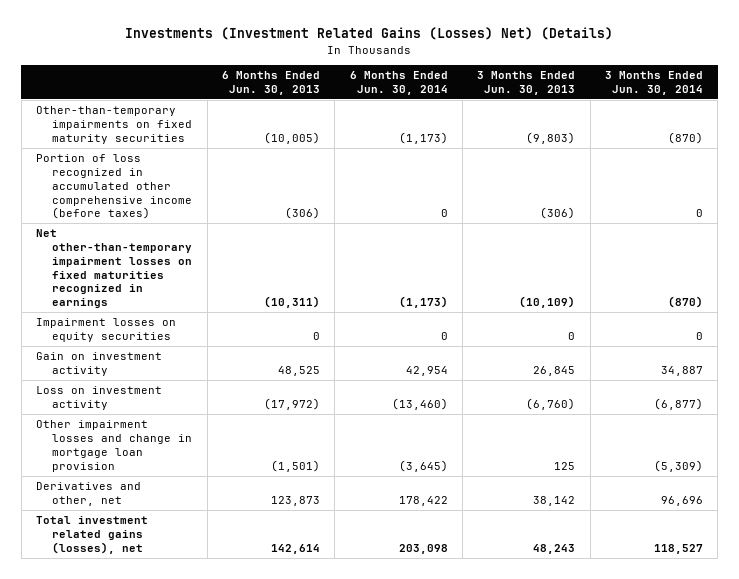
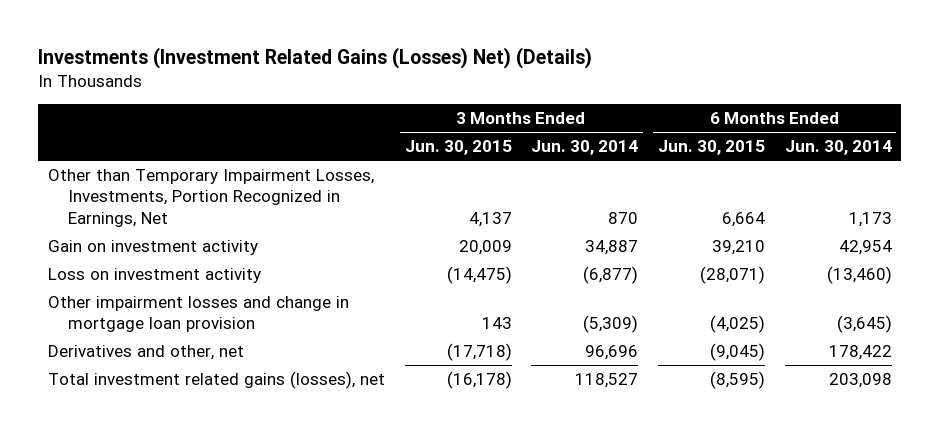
[221,71,320,95] 6 Months Ended Jun. 30, 2013 -> none
[477,71,576,95] 3 Months Ended Jun. 30, 2013 -> none
none -> [404,140,512,156] Jun. 30, 2015
none -> [657,140,765,156] Jun. 30, 2015
[35,106,193,144] Other-than-temporary impairments on fixed maturity securities -> none
[35,154,193,220] Portion of loss recognized in accumulated other comprehensive income (before taxes) -> none
[35,318,176,342] Impairment losses on equity securities -> none
[35,229,193,309] Net other-than-temporary impairment losses on fixed maturities recognized in earnings -> [48,168,375,227] Other than Temporary Impairment Losses, Investments, Portion Recognized in Earnings, Net
[398,296,448,309] (1,173) -> [848,211,892,227] 1,173
[667,296,703,309] (870) -> [608,211,639,224] 870

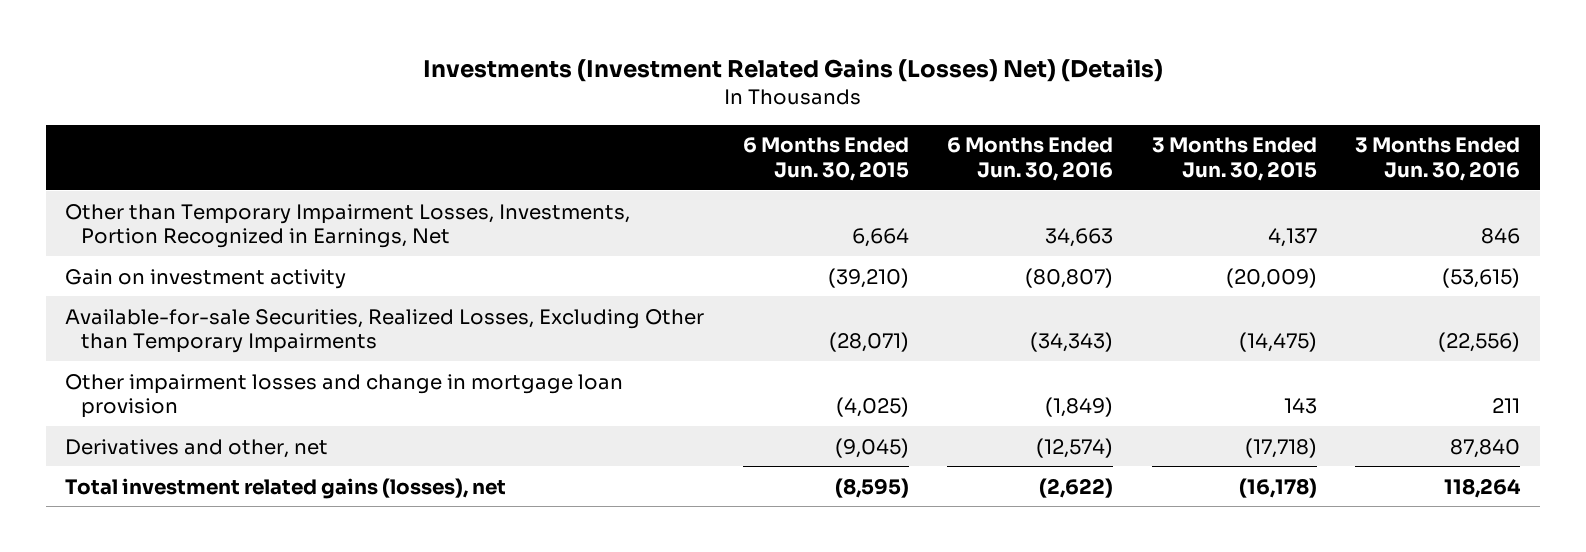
[531,140,639,156] Jun. 30, 2014 -> none
[784,140,892,156] Jun. 30, 2014 -> none
none -> [947,137,1114,181] 6 Months Ended Jun. 30, 2016
none -> [1355,137,1521,181] 3 Months Ended Jun. 30, 2016
[458,239,512,255] 20,009 -> [1225,267,1317,288] (20,009)
[711,239,765,255] 39,210 -> [827,267,909,288] (39,210)
[48,267,262,283] Loss on investment activity -> [65,308,705,354] Available-for-sale Securities, Realized Losses, Excluding Other than Temporary Impairments

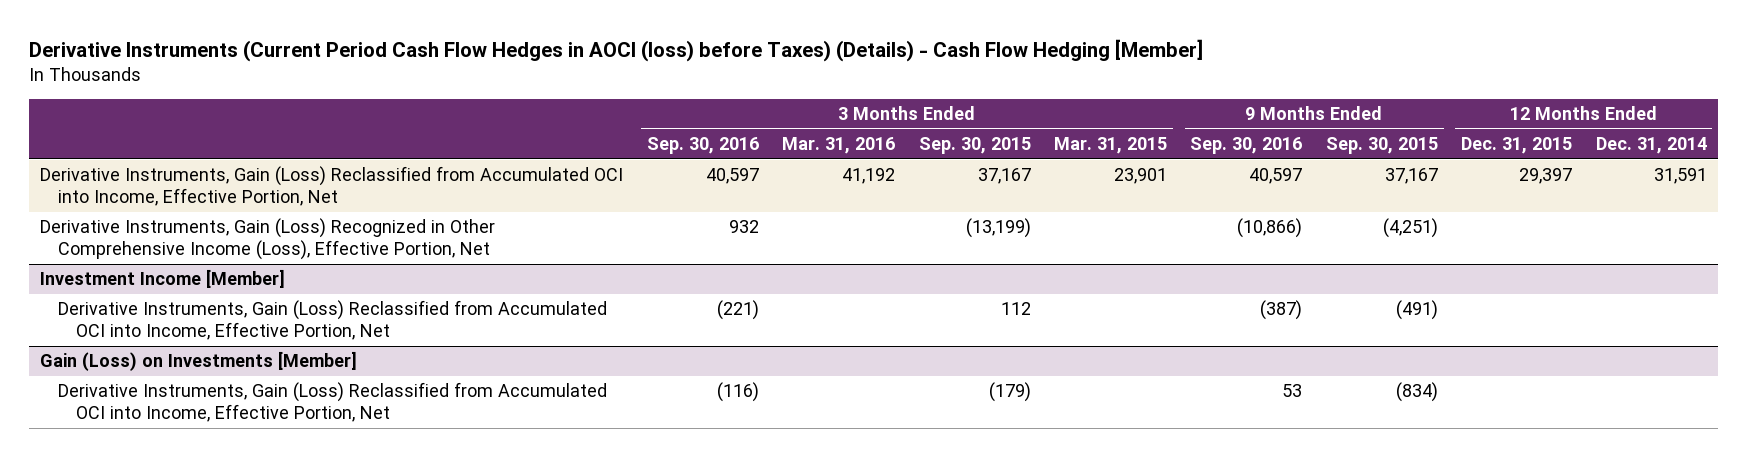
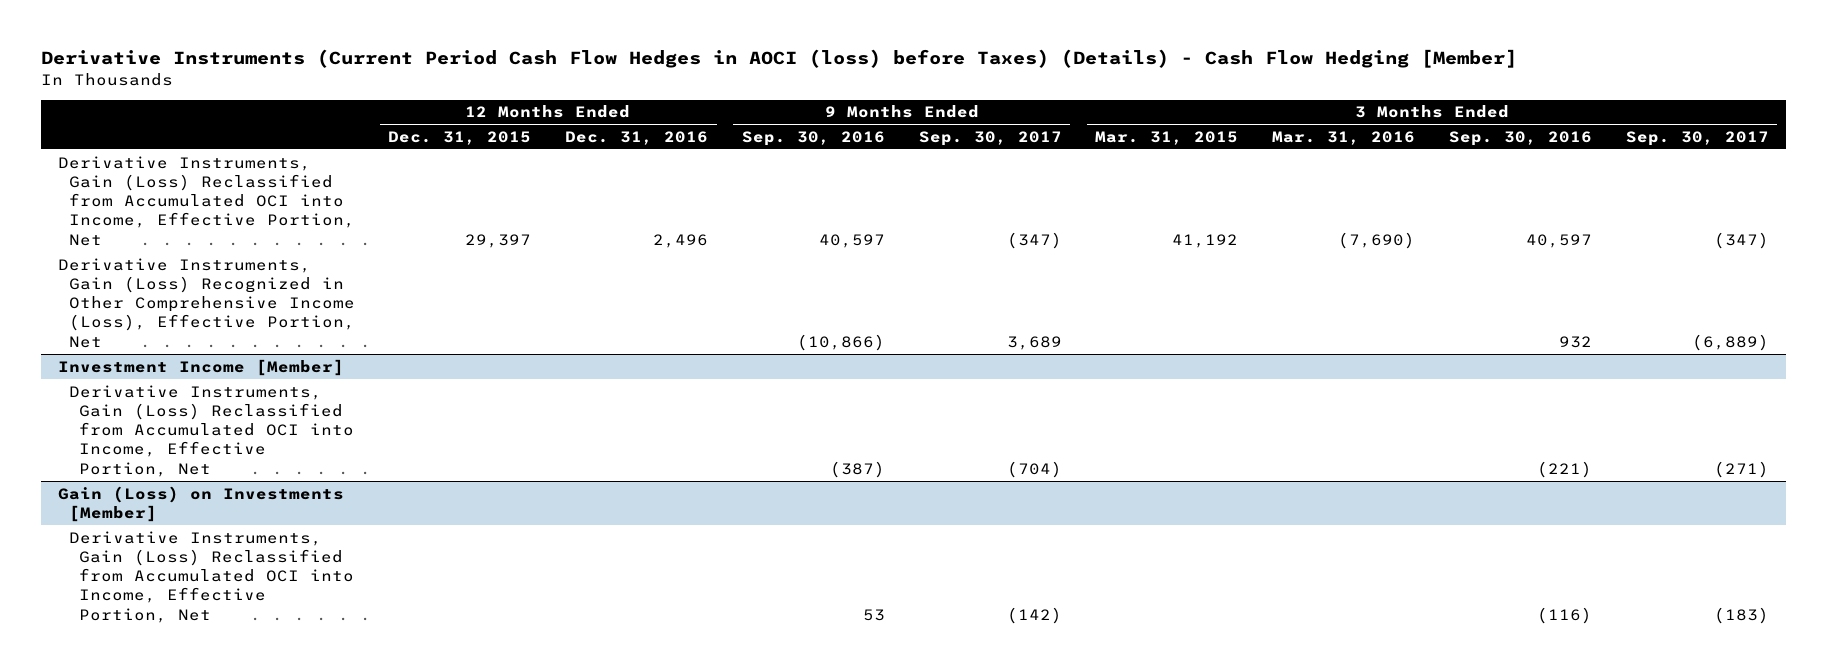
[918,137,1031,155] Sep. 30, 2015 -> none
[1325,137,1438,155] Sep. 30, 2015 -> none
[1595,137,1707,155] Dec. 31, 2014 -> none
none -> [565,130,709,145] Dec. 31, 2016
none -> [918,130,1062,146] Sep. 30, 2017
none -> [1625,130,1769,146] Sep. 30, 2017
[842,168,896,185] 41,192 -> [1338,231,1416,249] (7,690)
[1113,168,1167,185] 23,901 -> [1172,233,1239,248] 41,192

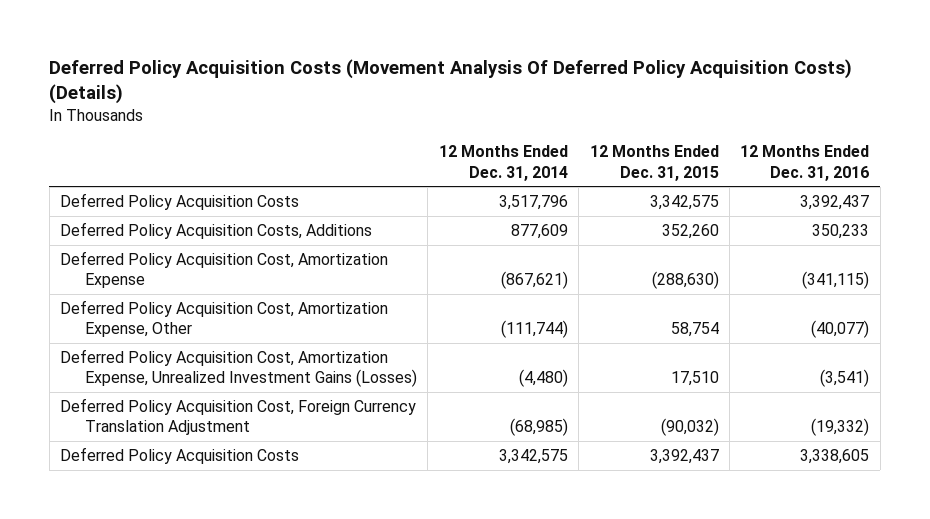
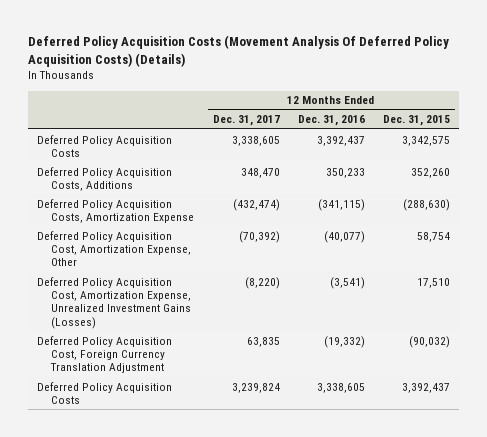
[438,145,568,181] 12 Months Ended Dec. 31, 2014 -> none
none -> [212,115,280,127] Dec. 31, 2017
[60,251,389,289] Deferred Policy Acquisition Cost, Amortization Expense -> [37,198,195,224] Deferred Policy Acquisition Costs, Amortization Expense

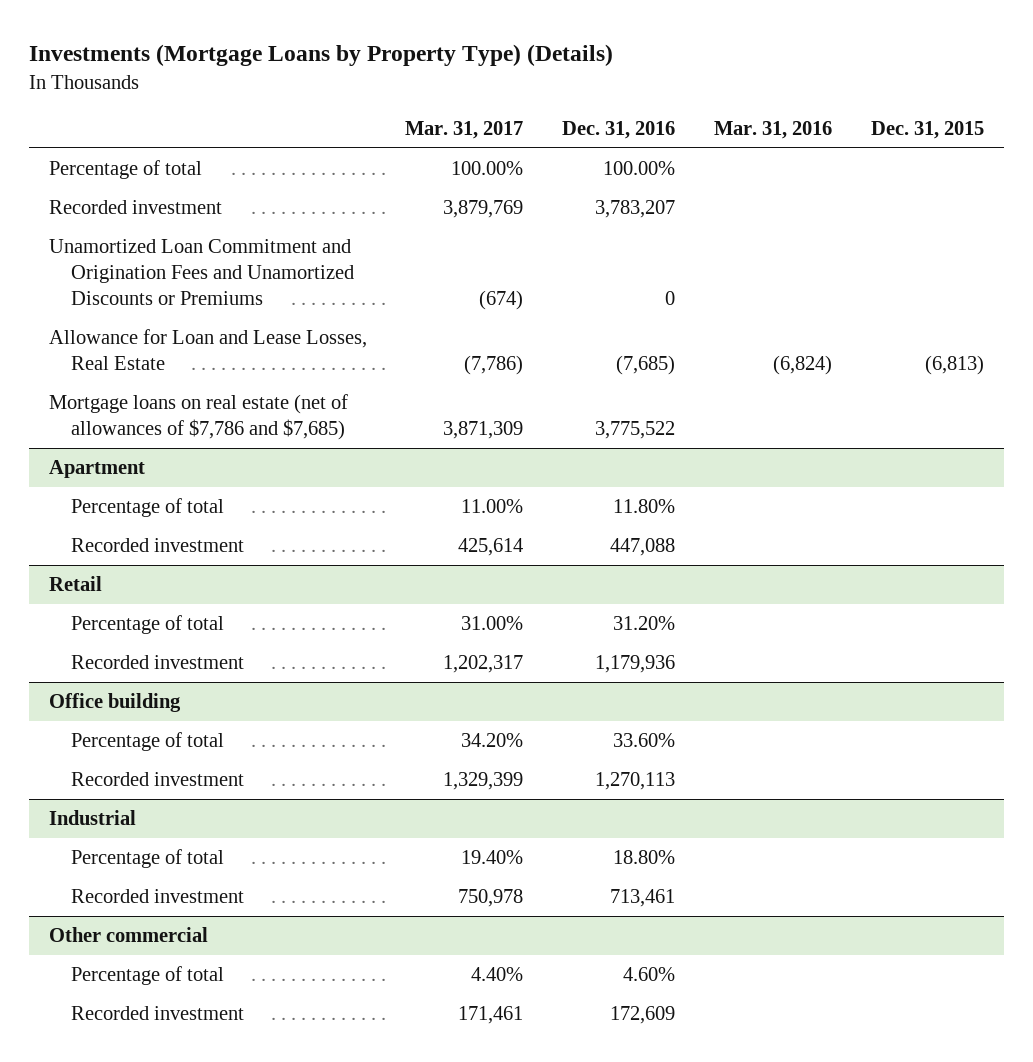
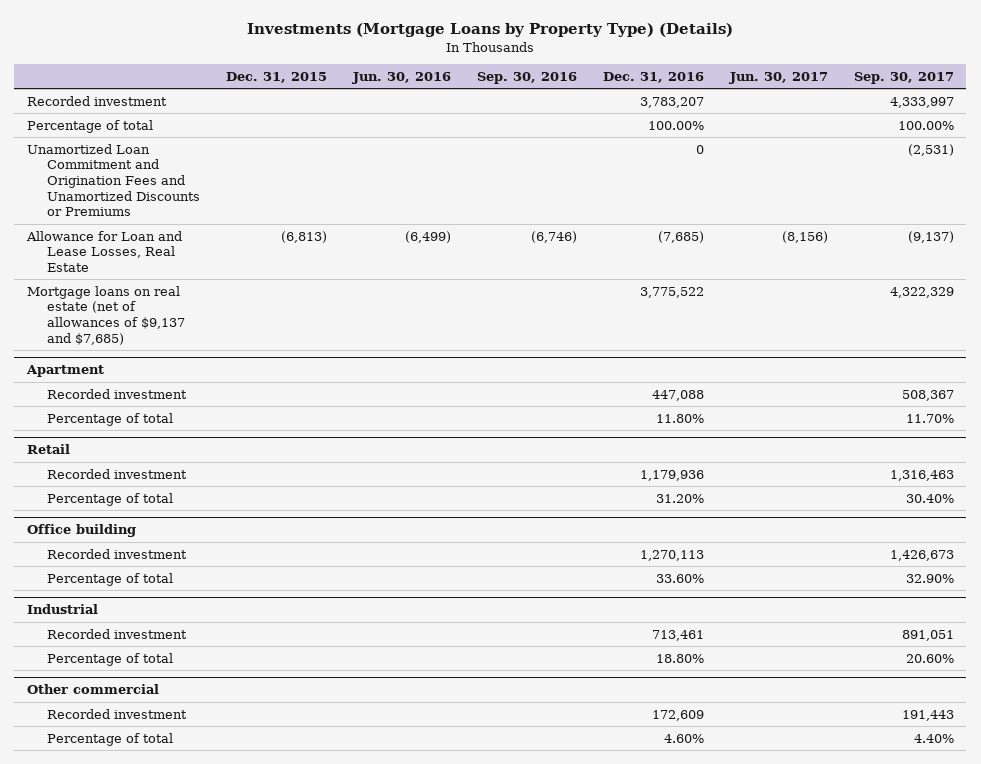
[405,121,524,140] Mar. 31, 2017 -> none
[714,121,833,140] Mar. 31, 2016 -> none
none -> [352,72,452,85] Jun. 30, 2016
none -> [477,72,578,85] Sep. 30, 2016
none -> [728,72,828,85] Jun. 30, 2017
none -> [853,72,954,85] Sep. 30, 2017
[48,160,202,180] Percentage of total -> [27,119,154,133] Percentage of total
[48,394,348,440] Mortgage loans on real estate (net of allowances of $7,786 and $7,685) -> [27,285,186,345] Mortgage loans on real estate (net of allowances of $9,137 and $7,685)
[71,498,225,518] Percentage of total -> [47,412,174,426] Percentage of total
[71,615,225,635] Percentage of total -> [47,492,174,506] Percentage of total
[71,732,225,752] Percentage of total -> [47,572,174,586] Percentage of total
[71,849,225,869] Percentage of total -> [47,652,174,666] Percentage of total
[71,966,225,986] Percentage of total -> [47,732,174,746] Percentage of total

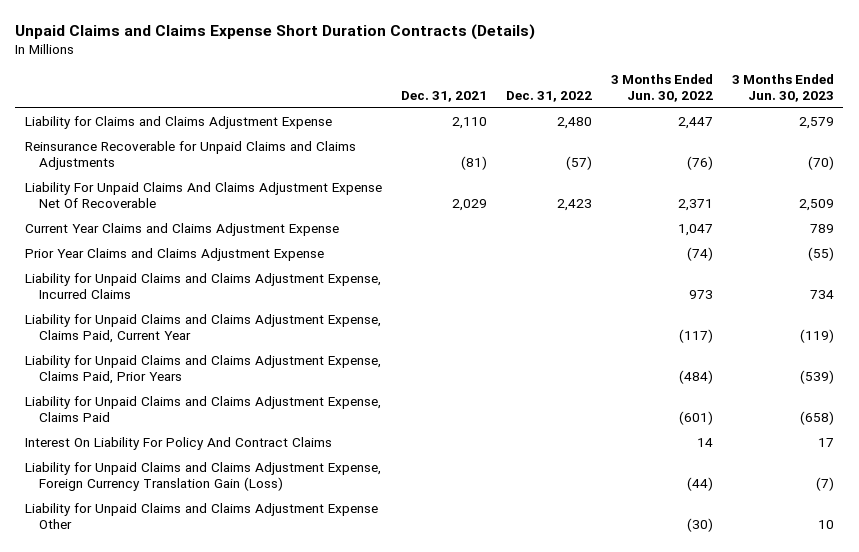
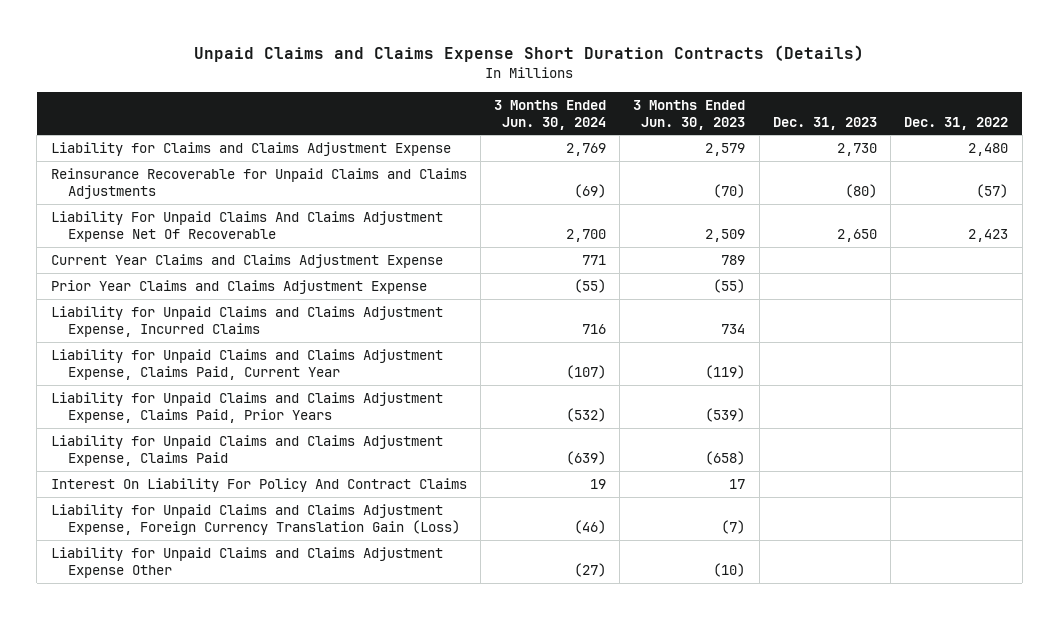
[400,91,487,103] Dec. 31, 2021 -> none
[610,74,713,103] 3 Months Ended Jun. 30, 2022 -> none
none -> [494,99,607,130] 3 Months Ended Jun. 30, 2024
none -> [772,116,877,130] Dec. 31, 2023
[817,519,834,529] 10 -> [713,562,746,577] (10)

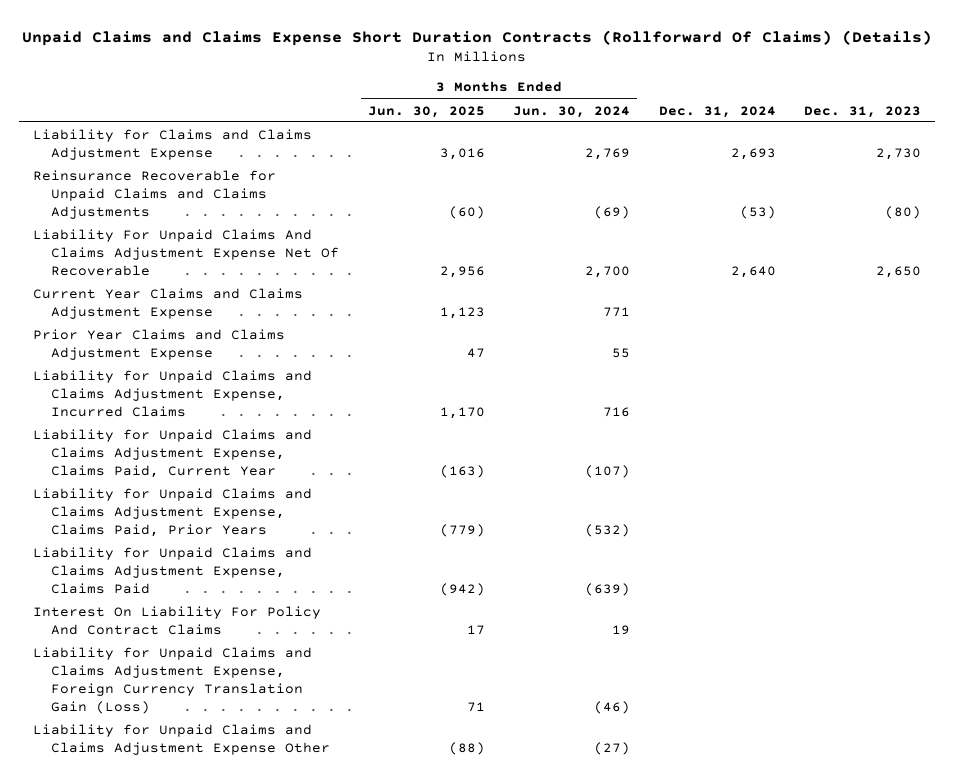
[194,44,865,62] Unpaid Claims and Claims Expense Short Duration Contracts (Details) -> [22,29,933,46] Unpaid Claims and Claims Expense Short Duration Contracts (Rollforward Of Claims) (Details)
[633,99,746,130] 3 Months Ended Jun. 30, 2023 -> none
[904,116,1009,130] Dec. 31, 2022 -> none
none -> [367,105,485,118] Jun. 30, 2025
none -> [658,105,776,118] Dec. 31, 2024
[574,279,607,294] (55) -> [612,347,631,358] 55

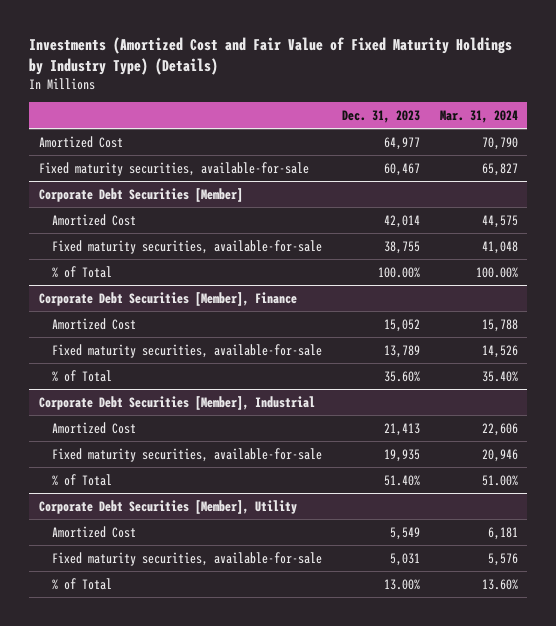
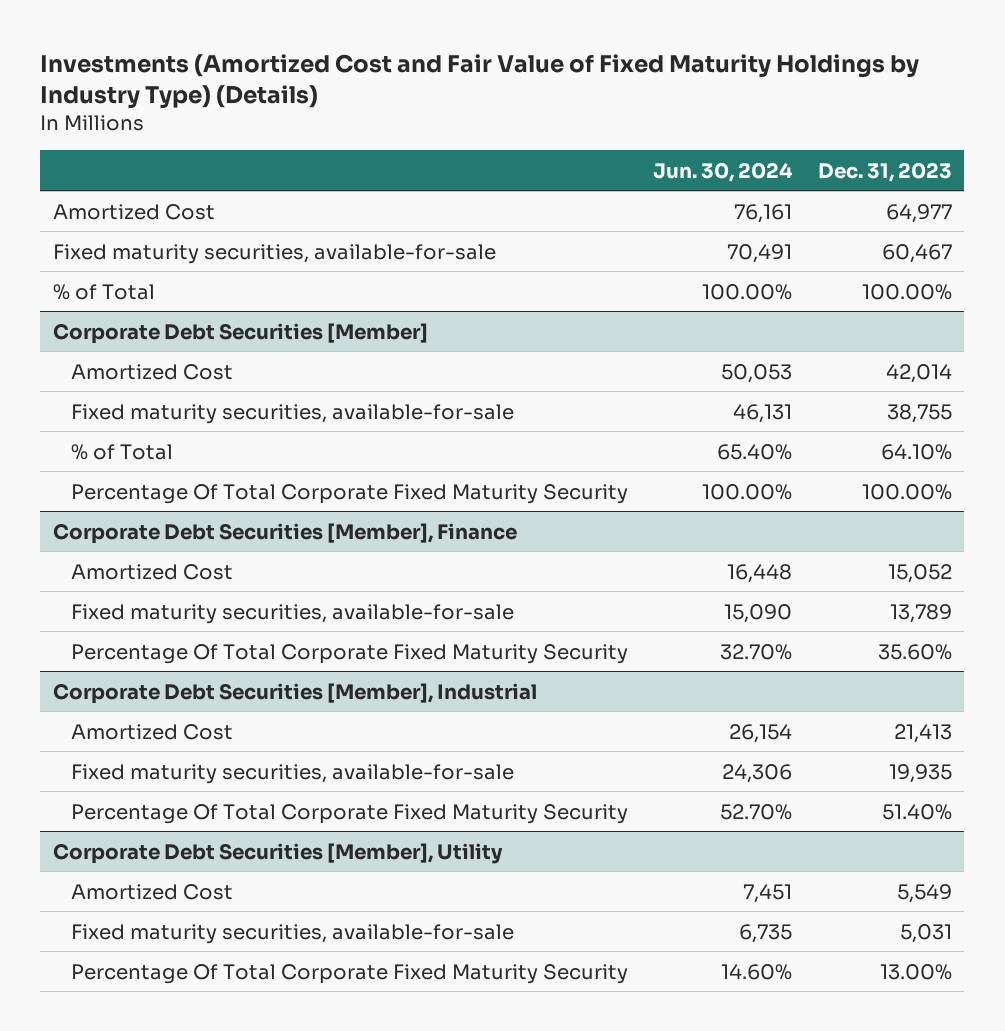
[439,110,518,124] Mar. 31, 2024 -> none
none -> [653,161,794,182] Jun. 30, 2024
none -> [53,283,156,300] % of Total
[378,266,421,278] 100.00% -> [880,443,952,460] 64.10%
none -> [70,483,628,504] Percentage Of Total Corporate Fixed Maturity Security
[52,369,113,382] % of Total -> [70,643,628,664] Percentage Of Total Corporate Fixed Maturity Security
[52,473,113,486] % of Total -> [70,803,628,824] Percentage Of Total Corporate Fixed Maturity Security
[52,577,113,590] % of Total -> [70,963,628,984] Percentage Of Total Corporate Fixed Maturity Security

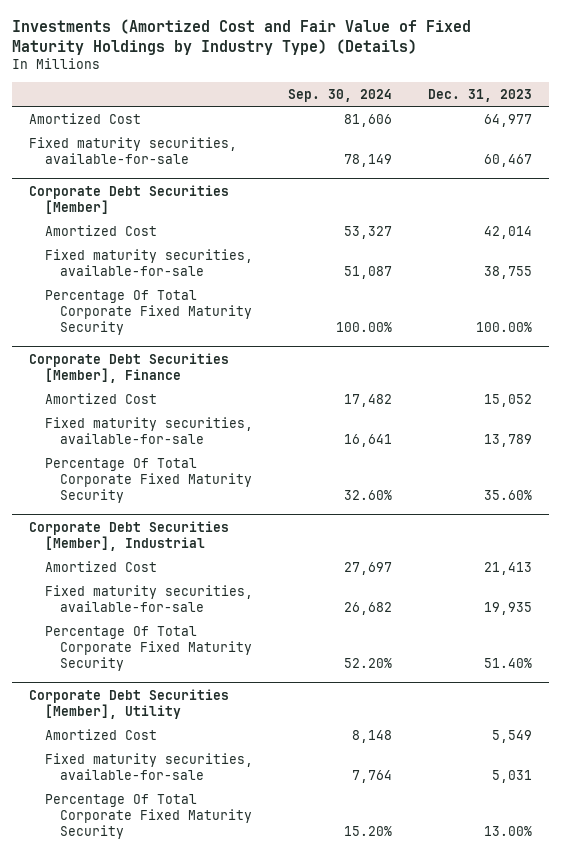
[653,161,794,182] Jun. 30, 2024 -> none
none -> [288,88,393,102] Sep. 30, 2024
[53,283,156,300] % of Total -> none
[70,443,173,460] % of Total -> none

